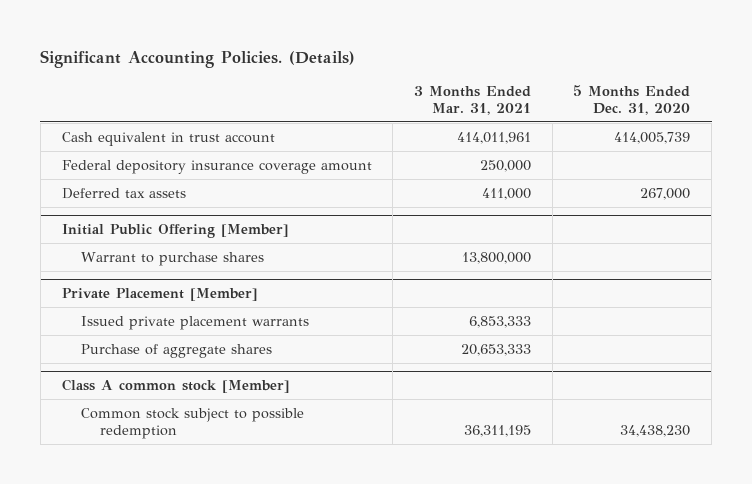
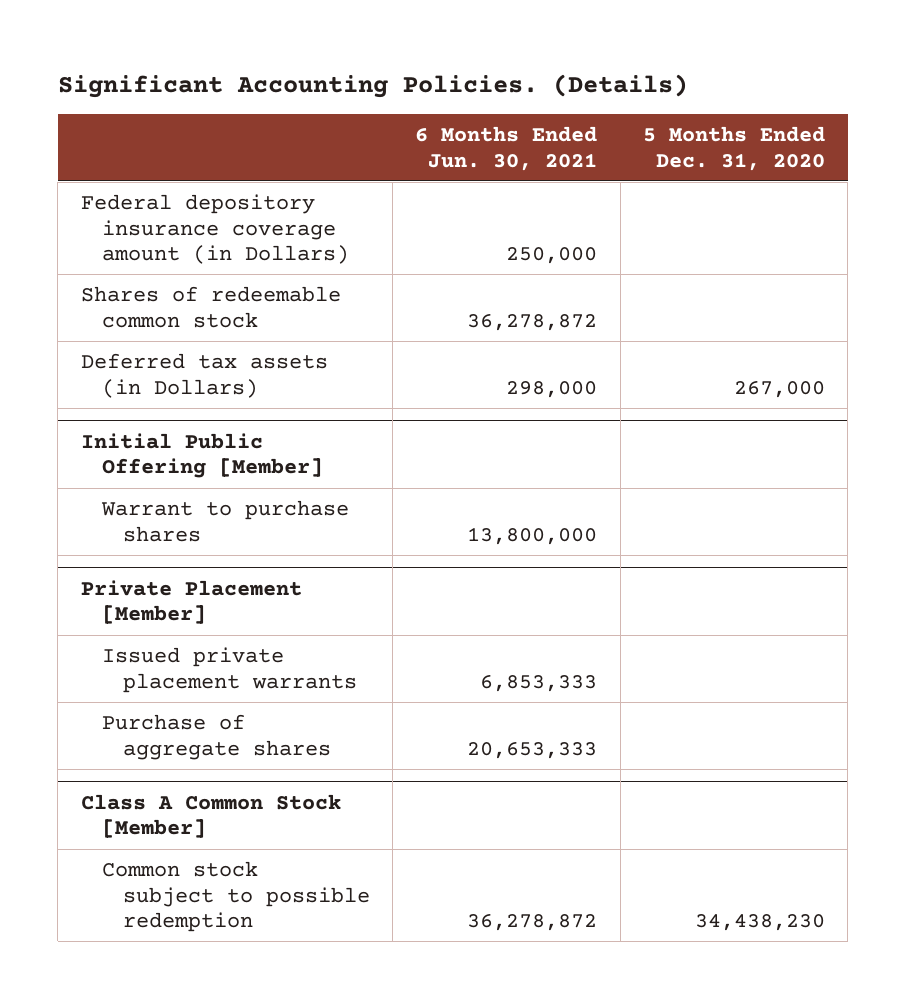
[413,85,531,115] 3 Months Ended Mar. 31, 2021 -> none
none -> [415,126,598,171] 6 Months Ended Jun. 30, 2021
[61,131,275,146] Cash equivalent in trust account -> none
[61,159,372,174] Federal depository insurance coverage amount -> [80,193,349,265] Federal depository insurance coverage amount (in Dollars)
none -> [80,285,341,328] Shares of redeemable common stock
[61,187,186,199] Deferred tax assets -> [80,352,328,398] Deferred tax assets (in Dollars)
[61,379,290,394] Class A common stock [Member] -> [80,793,341,839] Class A Common Stock [Member]

